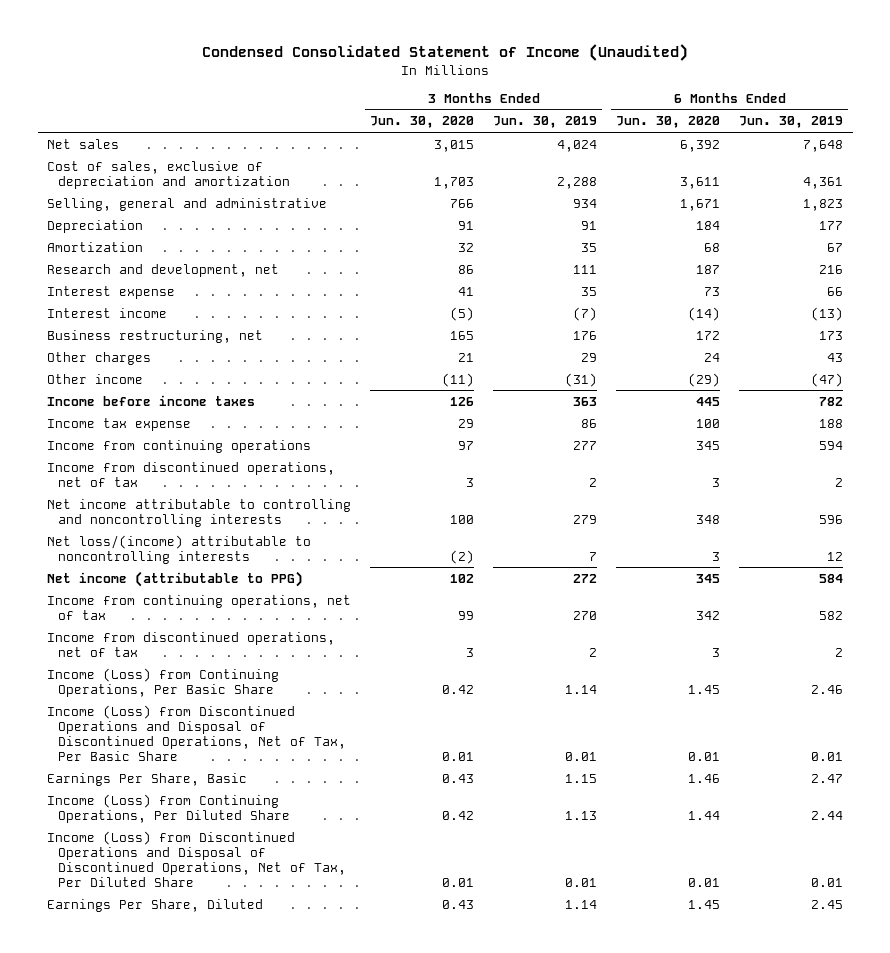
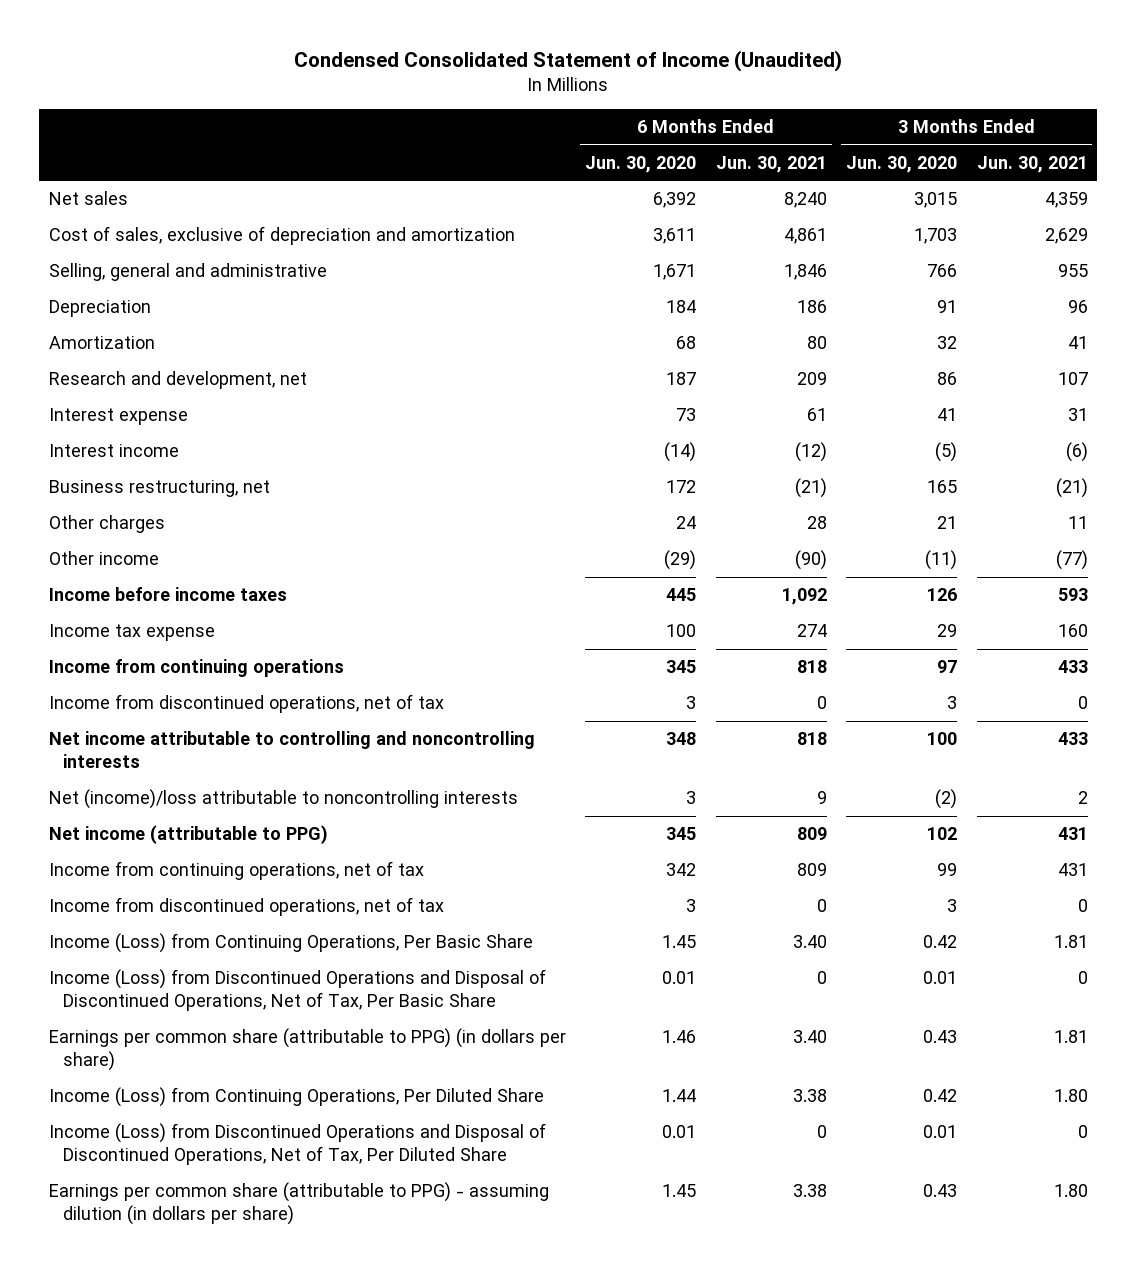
[493,116,598,129] Jun. 30, 2019 -> none
[739,116,844,129] Jun. 30, 2019 -> none
none -> [715,155,827,173] Jun. 30, 2021
none -> [976,155,1088,173] Jun. 30, 2021
[47,534,312,564] Net loss/(income) attributable to noncontrolling interests -> [48,789,518,810] Net (income)/loss attributable to noncontrolling interests
[47,772,248,786] Earnings Per Share, Basic -> [48,1028,566,1072] Earnings per common share (attributable to PPG) (in dollars per share)
[47,898,264,912] Earnings Per Share, Diluted -> [48,1182,549,1226] Earnings per common share (attributable to PPG) - assuming dilution (in dollars per share)

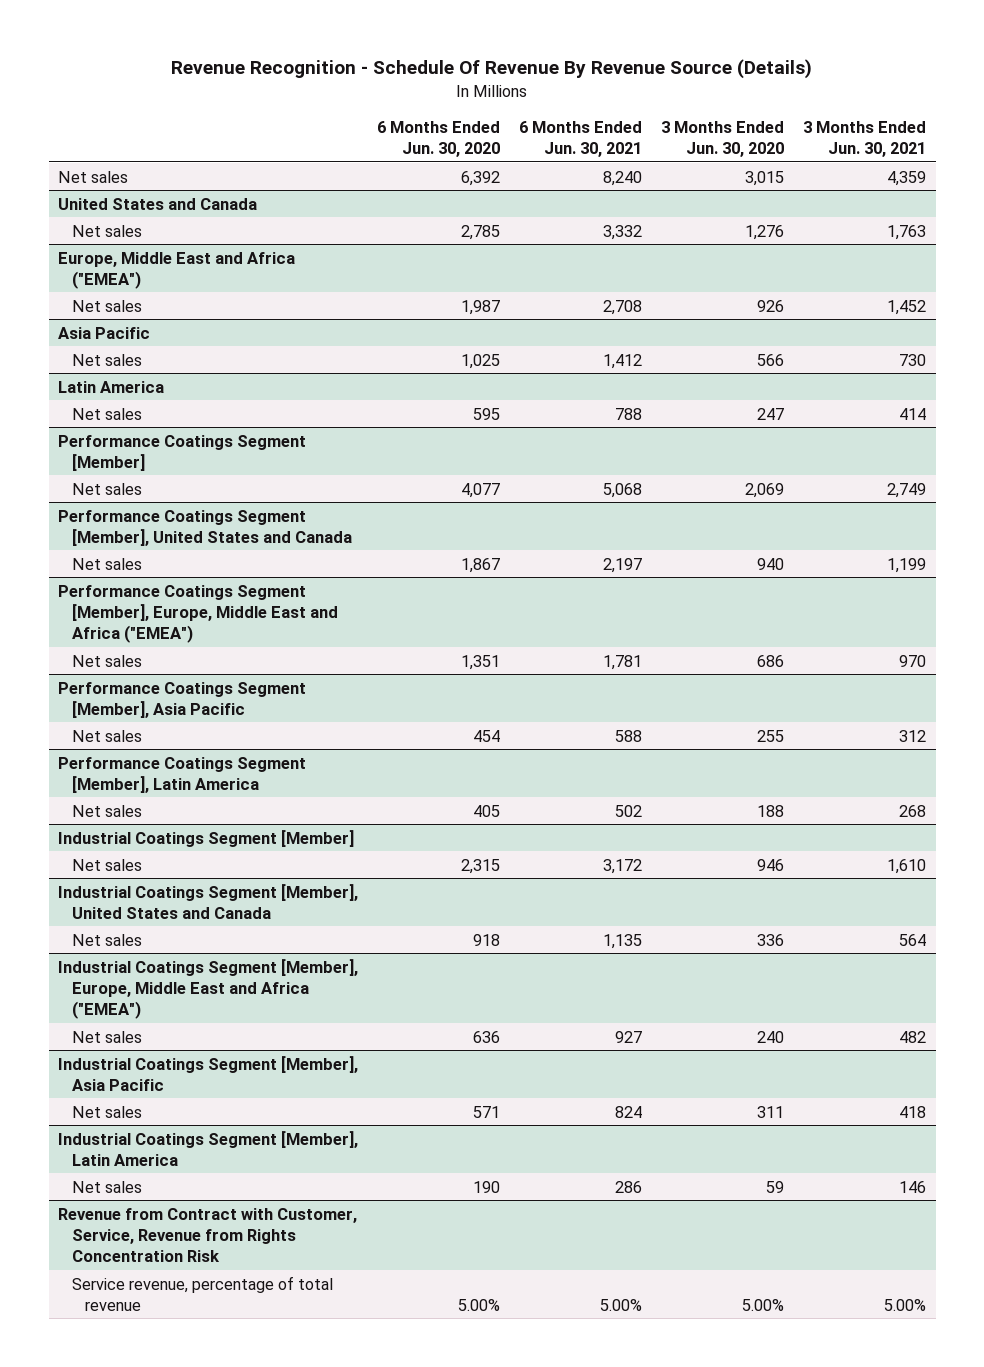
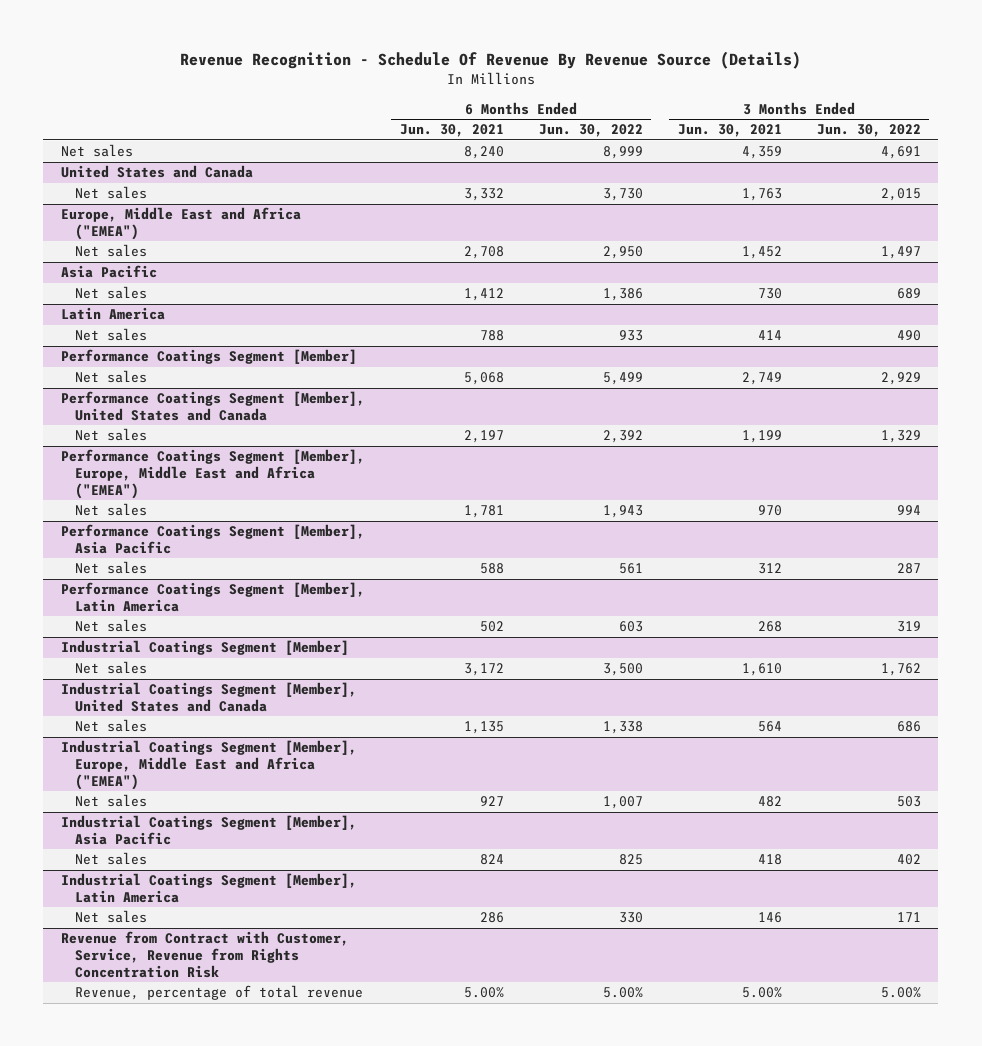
[377,120,501,157] 6 Months Ended Jun. 30, 2020 -> none
[661,120,785,157] 3 Months Ended Jun. 30, 2020 -> none
none -> [538,124,643,138] Jun. 30, 2022
none -> [816,124,921,138] Jun. 30, 2022
[71,1275,333,1311] Service revenue, percentage of total revenue -> [74,985,363,1001] Revenue, percentage of total revenue

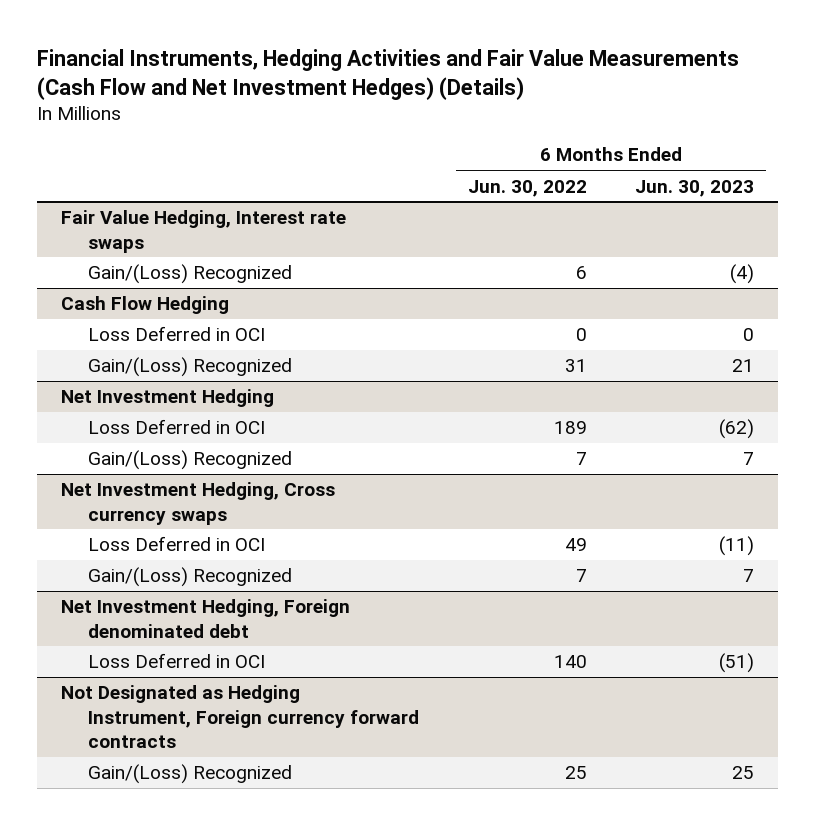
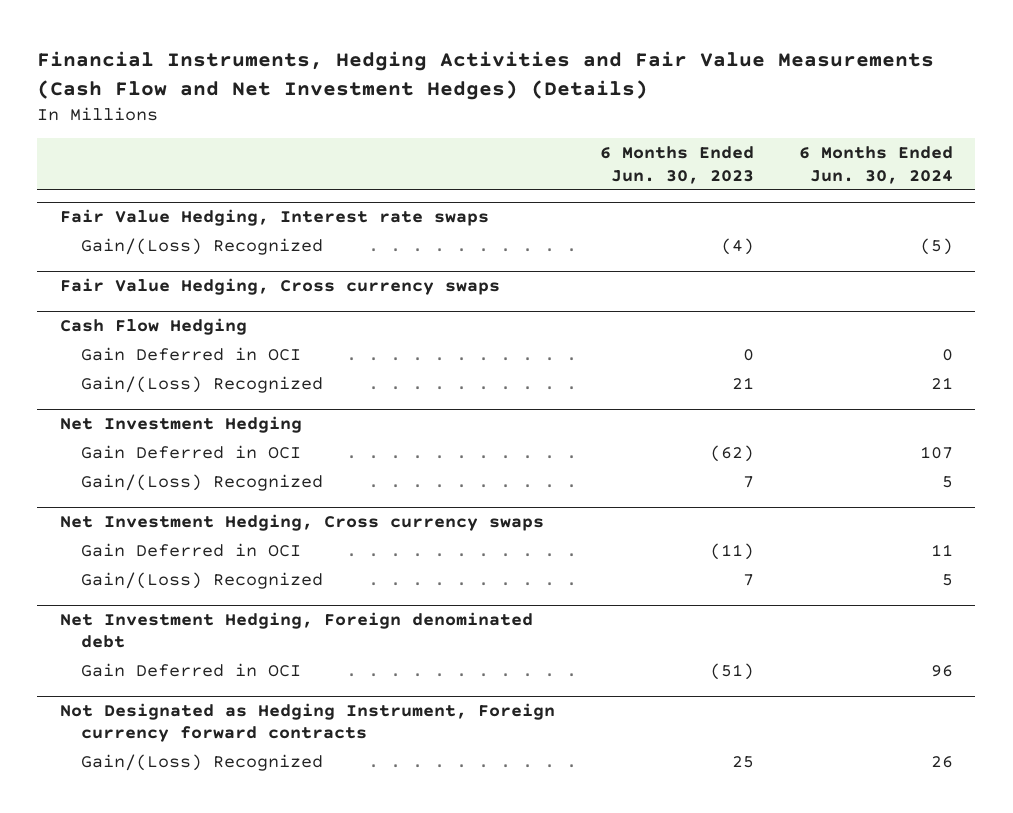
[467,179,587,197] Jun. 30, 2022 -> none
none -> [798,146,953,184] 6 Months Ended Jun. 30, 2024
none -> [59,278,500,296] Fair Value Hedging, Cross currency swaps
[88,326,266,342] Loss Deferred in OCI -> [81,346,302,361] Gain Deferred in OCI
[88,419,266,435] Loss Deferred in OCI -> [81,444,302,459] Gain Deferred in OCI
[88,536,266,552] Loss Deferred in OCI -> [81,542,302,557] Gain Deferred in OCI
[88,653,266,669] Loss Deferred in OCI -> [81,662,302,677] Gain Deferred in OCI

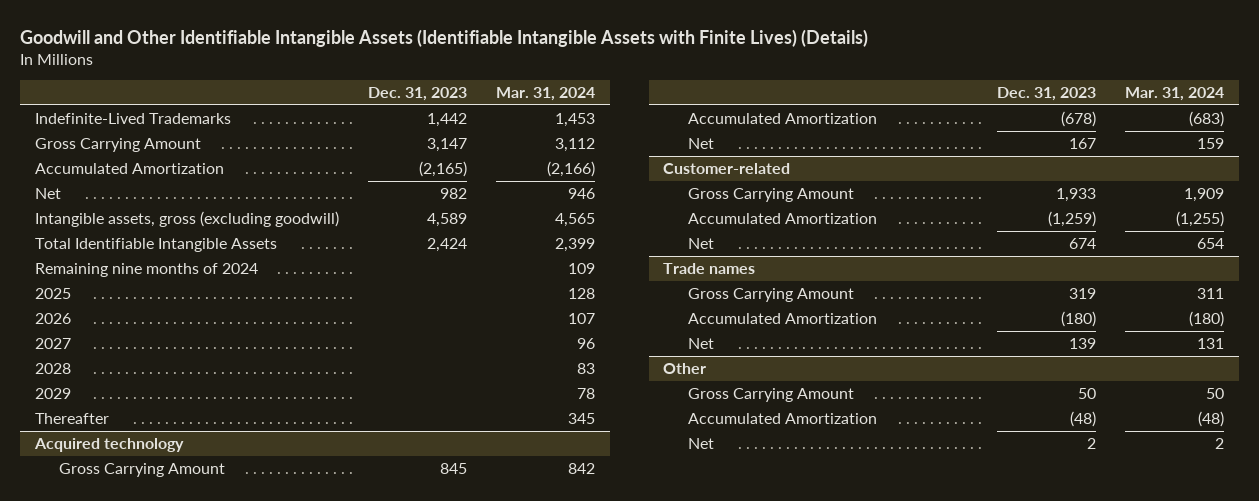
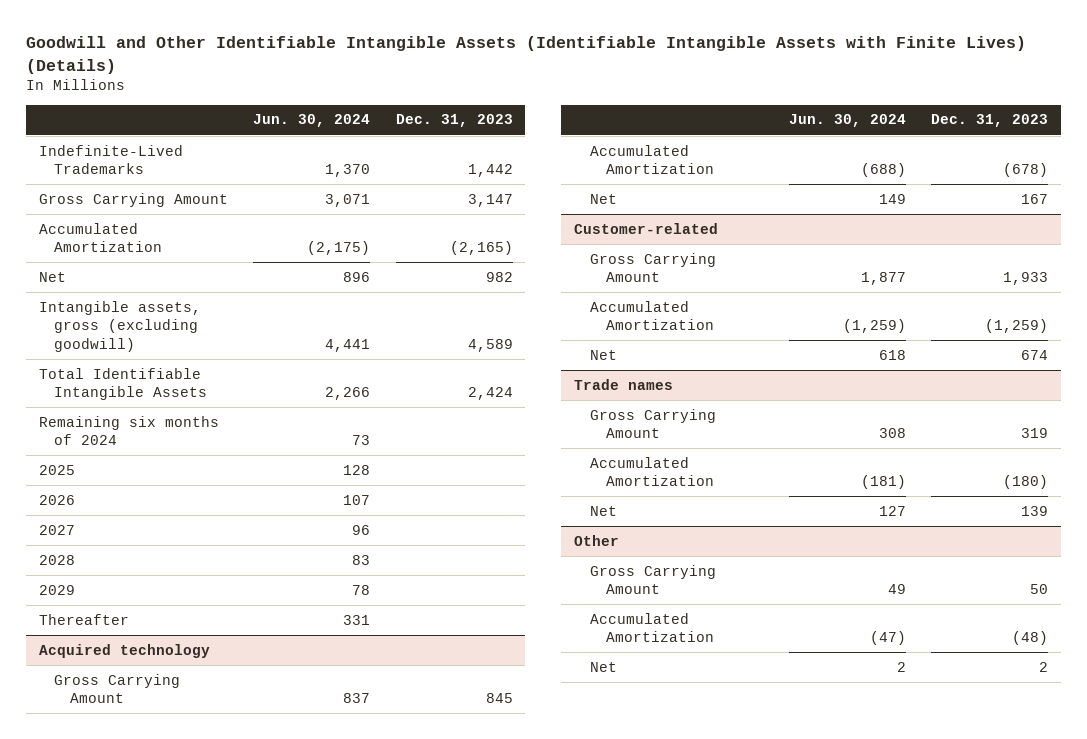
[496,86,596,101] Mar. 31, 2024 -> none
none -> [253,114,371,128] Jun. 30, 2024
[34,262,258,277] Remaining nine months of 2024 -> [38,415,219,446] Remaining six months of 2024

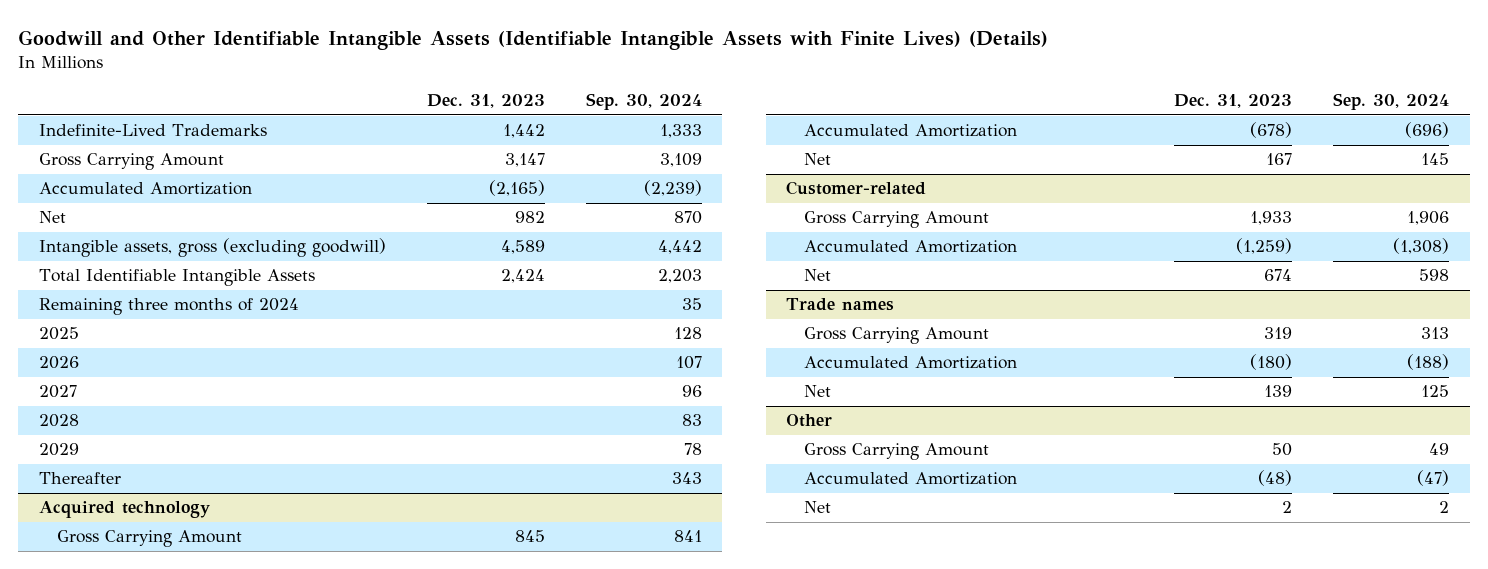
[253,114,371,128] Jun. 30, 2024 -> none
none -> [585,93,702,111] Sep. 30, 2024
[38,415,219,446] Remaining six months of 2024 -> [38,298,299,316] Remaining three months of 2024

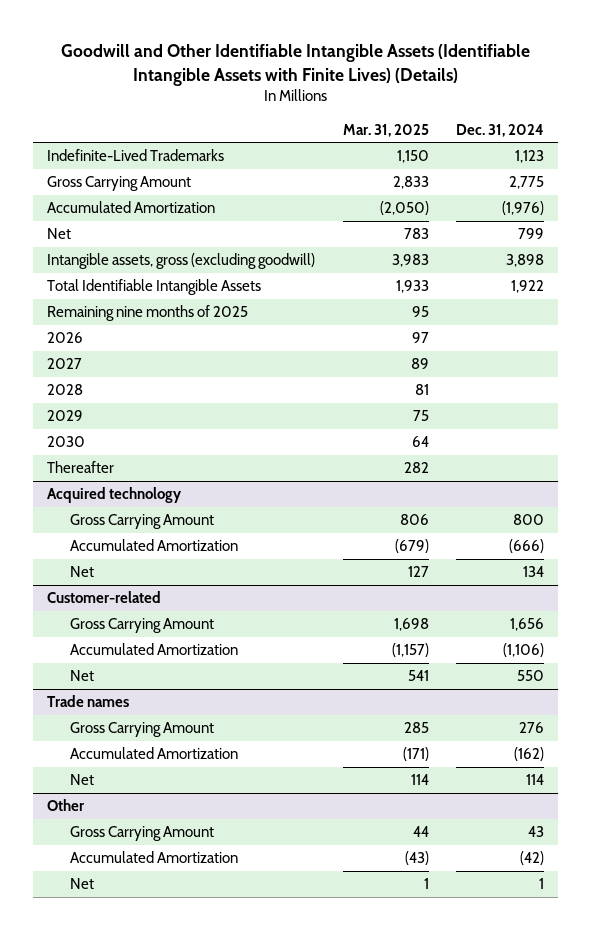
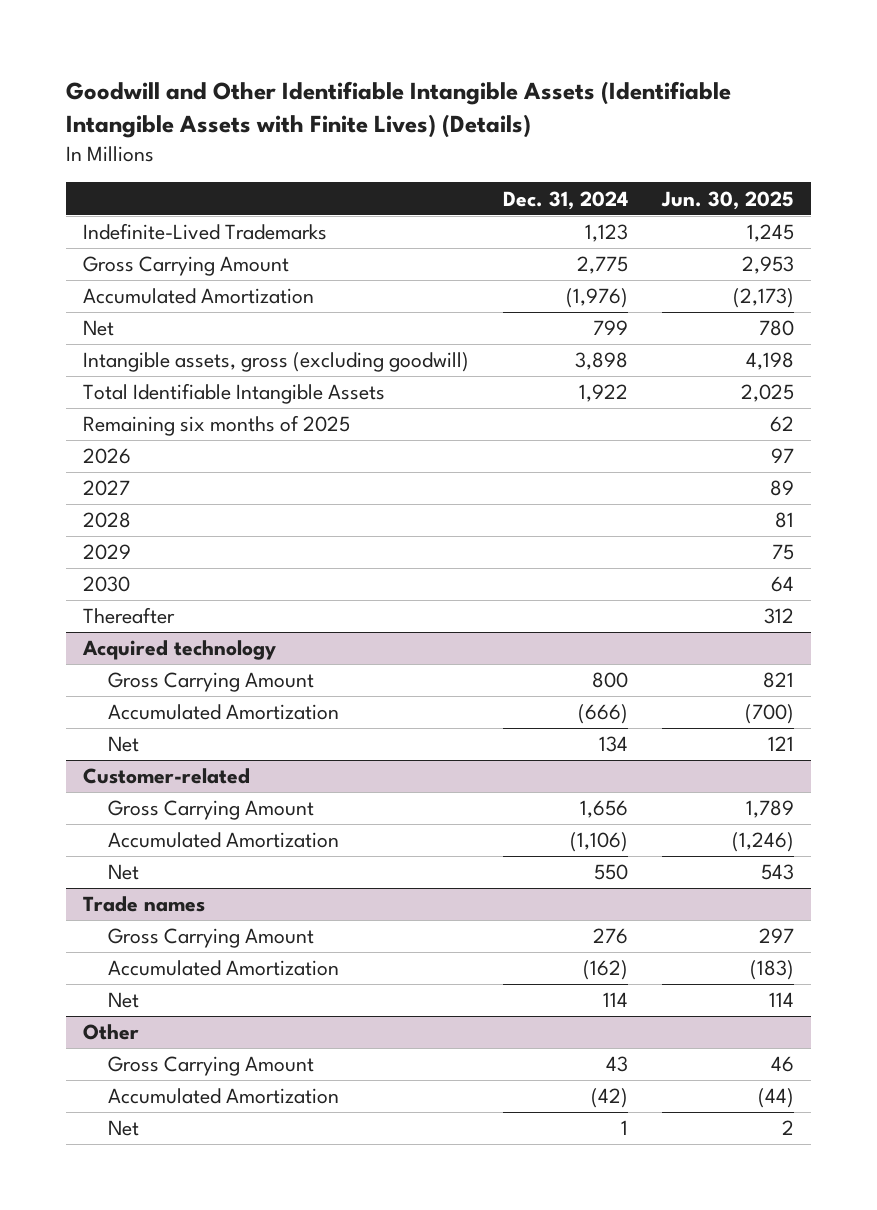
[342,123,429,137] Mar. 31, 2025 -> none
none -> [660,190,794,210] Jun. 30, 2025
[47,305,249,322] Remaining nine months of 2025 -> [83,415,351,437] Remaining six months of 2025

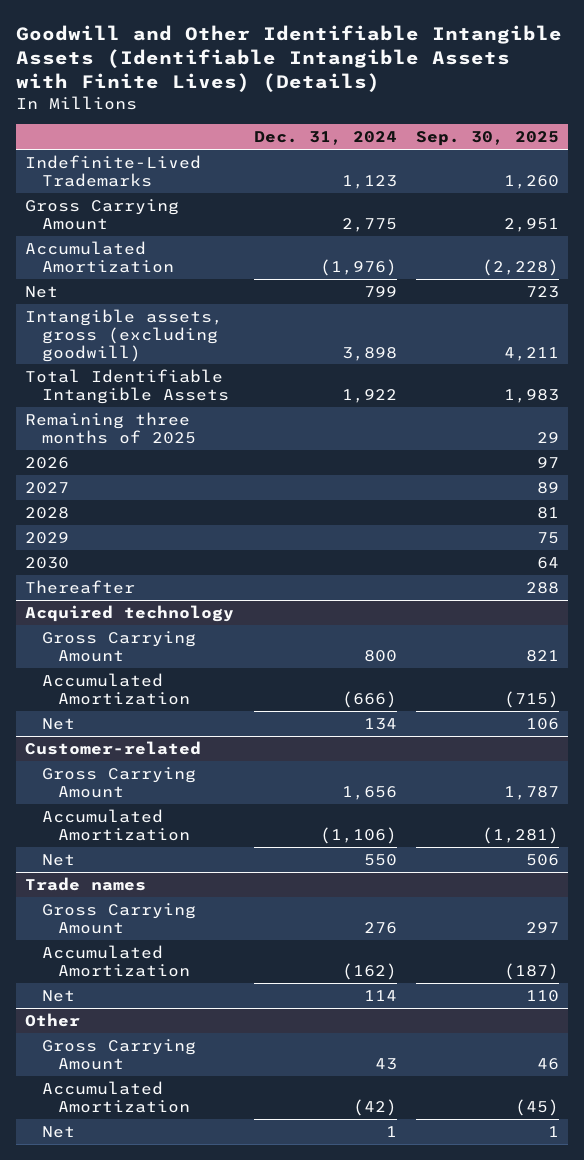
[660,190,794,210] Jun. 30, 2025 -> none
none -> [415,131,559,147] Sep. 30, 2025
[83,415,351,437] Remaining six months of 2025 -> [25,411,196,444] Remaining three months of 2025

